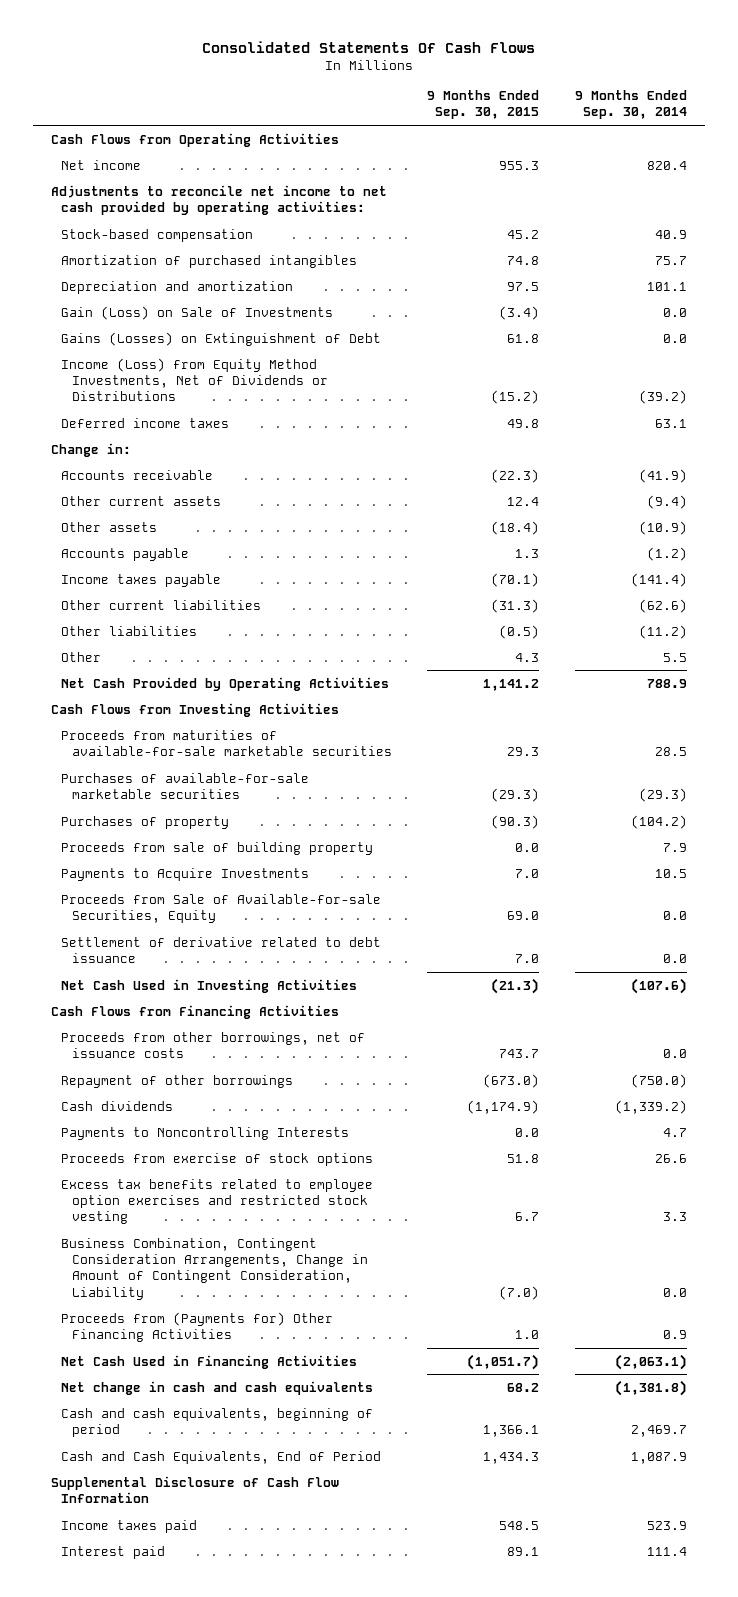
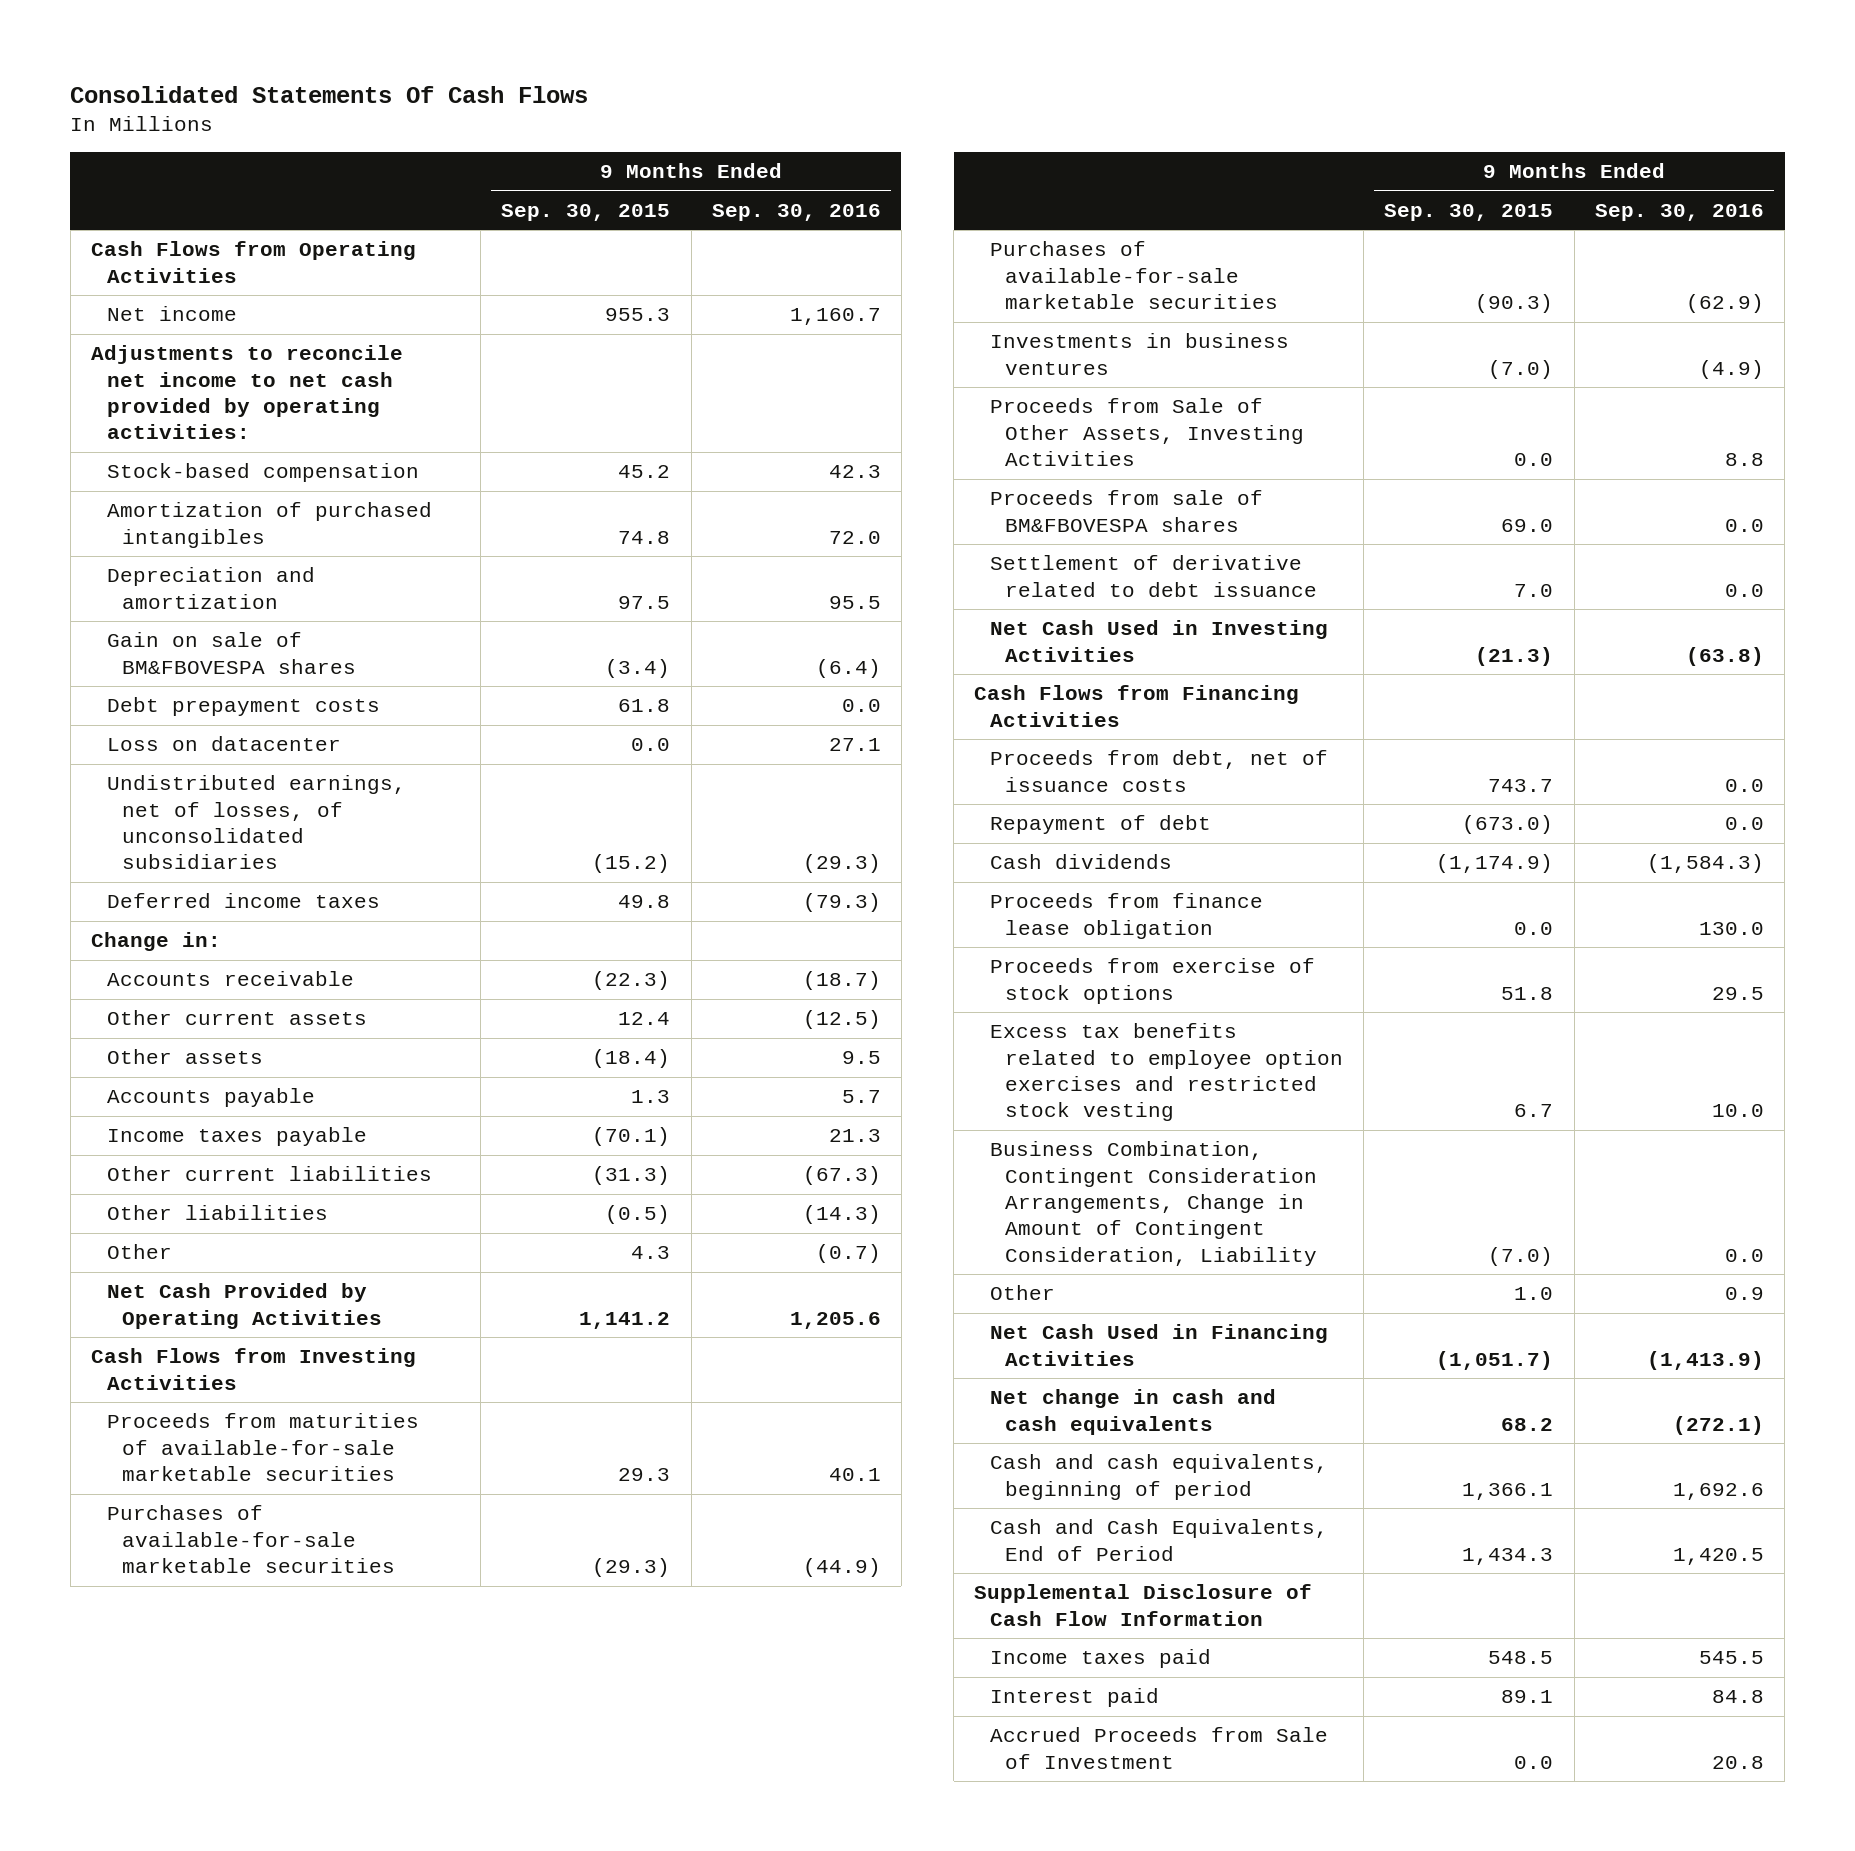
[574,90,687,120] 9 Months Ended Sep. 30, 2014 -> none
none -> [711,203,881,221] Sep. 30, 2016
[61,305,334,320] Gain (Loss) on Sale of Investments -> [106,632,356,674] Gain on sale of BM&FBOVESPA shares
[61,331,382,346] Gains (Losses) on Extinguishment of Debt -> [106,697,380,717] Debt prepayment costs
none -> [106,736,341,752] Loss on datacenter
[61,357,329,402] Income (Loss) from Equity Method Investments, Net of Dividends or Distributions -> [106,775,406,870] Undistributed earnings, net of losses, of unconsolidated subsidiaries
[61,841,374,855] Proceeds from sale of building property -> none
[61,867,310,881] Payments to Acquire Investments -> none
[61,815,230,829] Purchases of property -> [989,241,1279,310] Purchases of available-for-sale marketable securities
none -> [989,333,1289,375] Investments in business ventures
none -> [989,398,1305,467] Proceeds from Sale of Other Assets, Investing Activities
[61,893,382,923] Proceeds from Sale of Available-for-sale Securities, Equity -> [989,490,1263,532] Proceeds from sale of BM&FBOVESPA shares
[61,1031,366,1058] Proceeds from other borrowings, net of issuance costs -> [989,750,1328,792] Proceeds from debt, net of issuance costs
[61,1074,294,1088] Repayment of other borrowings -> [989,815,1211,835] Repayment of debt
[61,1126,350,1140] Payments to Noncontrolling Interests -> none
none -> [989,893,1263,939] Proceeds from finance lease obligation
[61,1311,334,1342] Proceeds from (Payments for) Other Financing Activities -> [989,1285,1055,1301] Other
none -> [989,1727,1328,1769] Accrued Proceeds from Sale of Investment

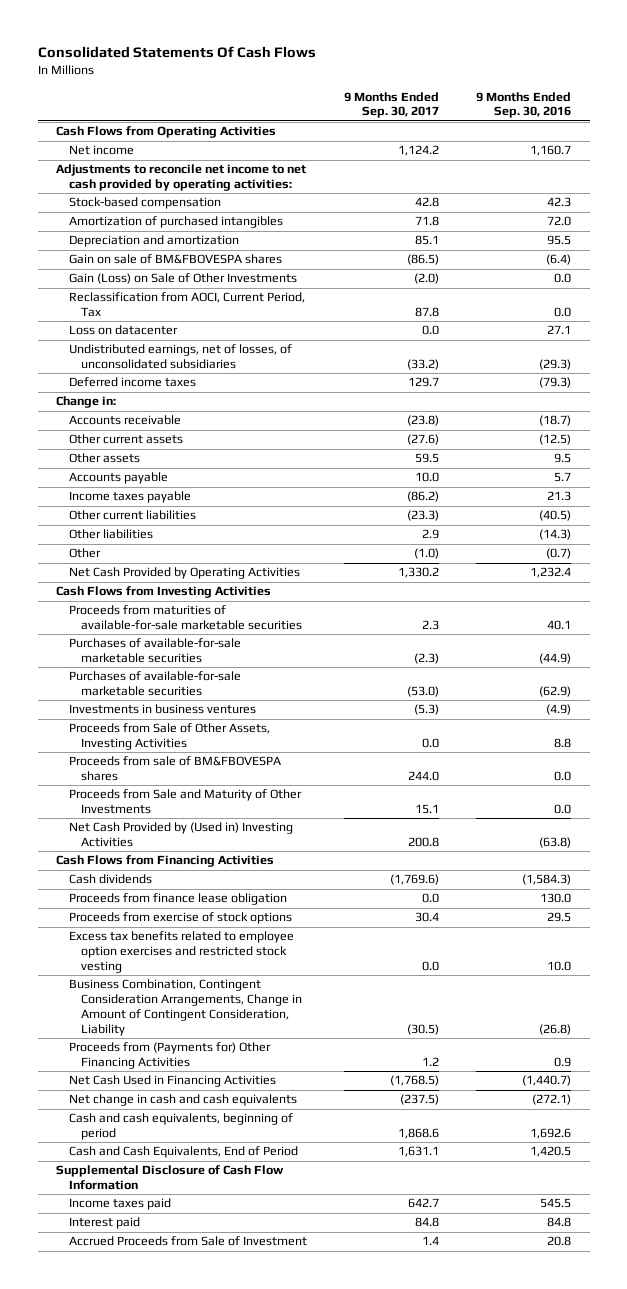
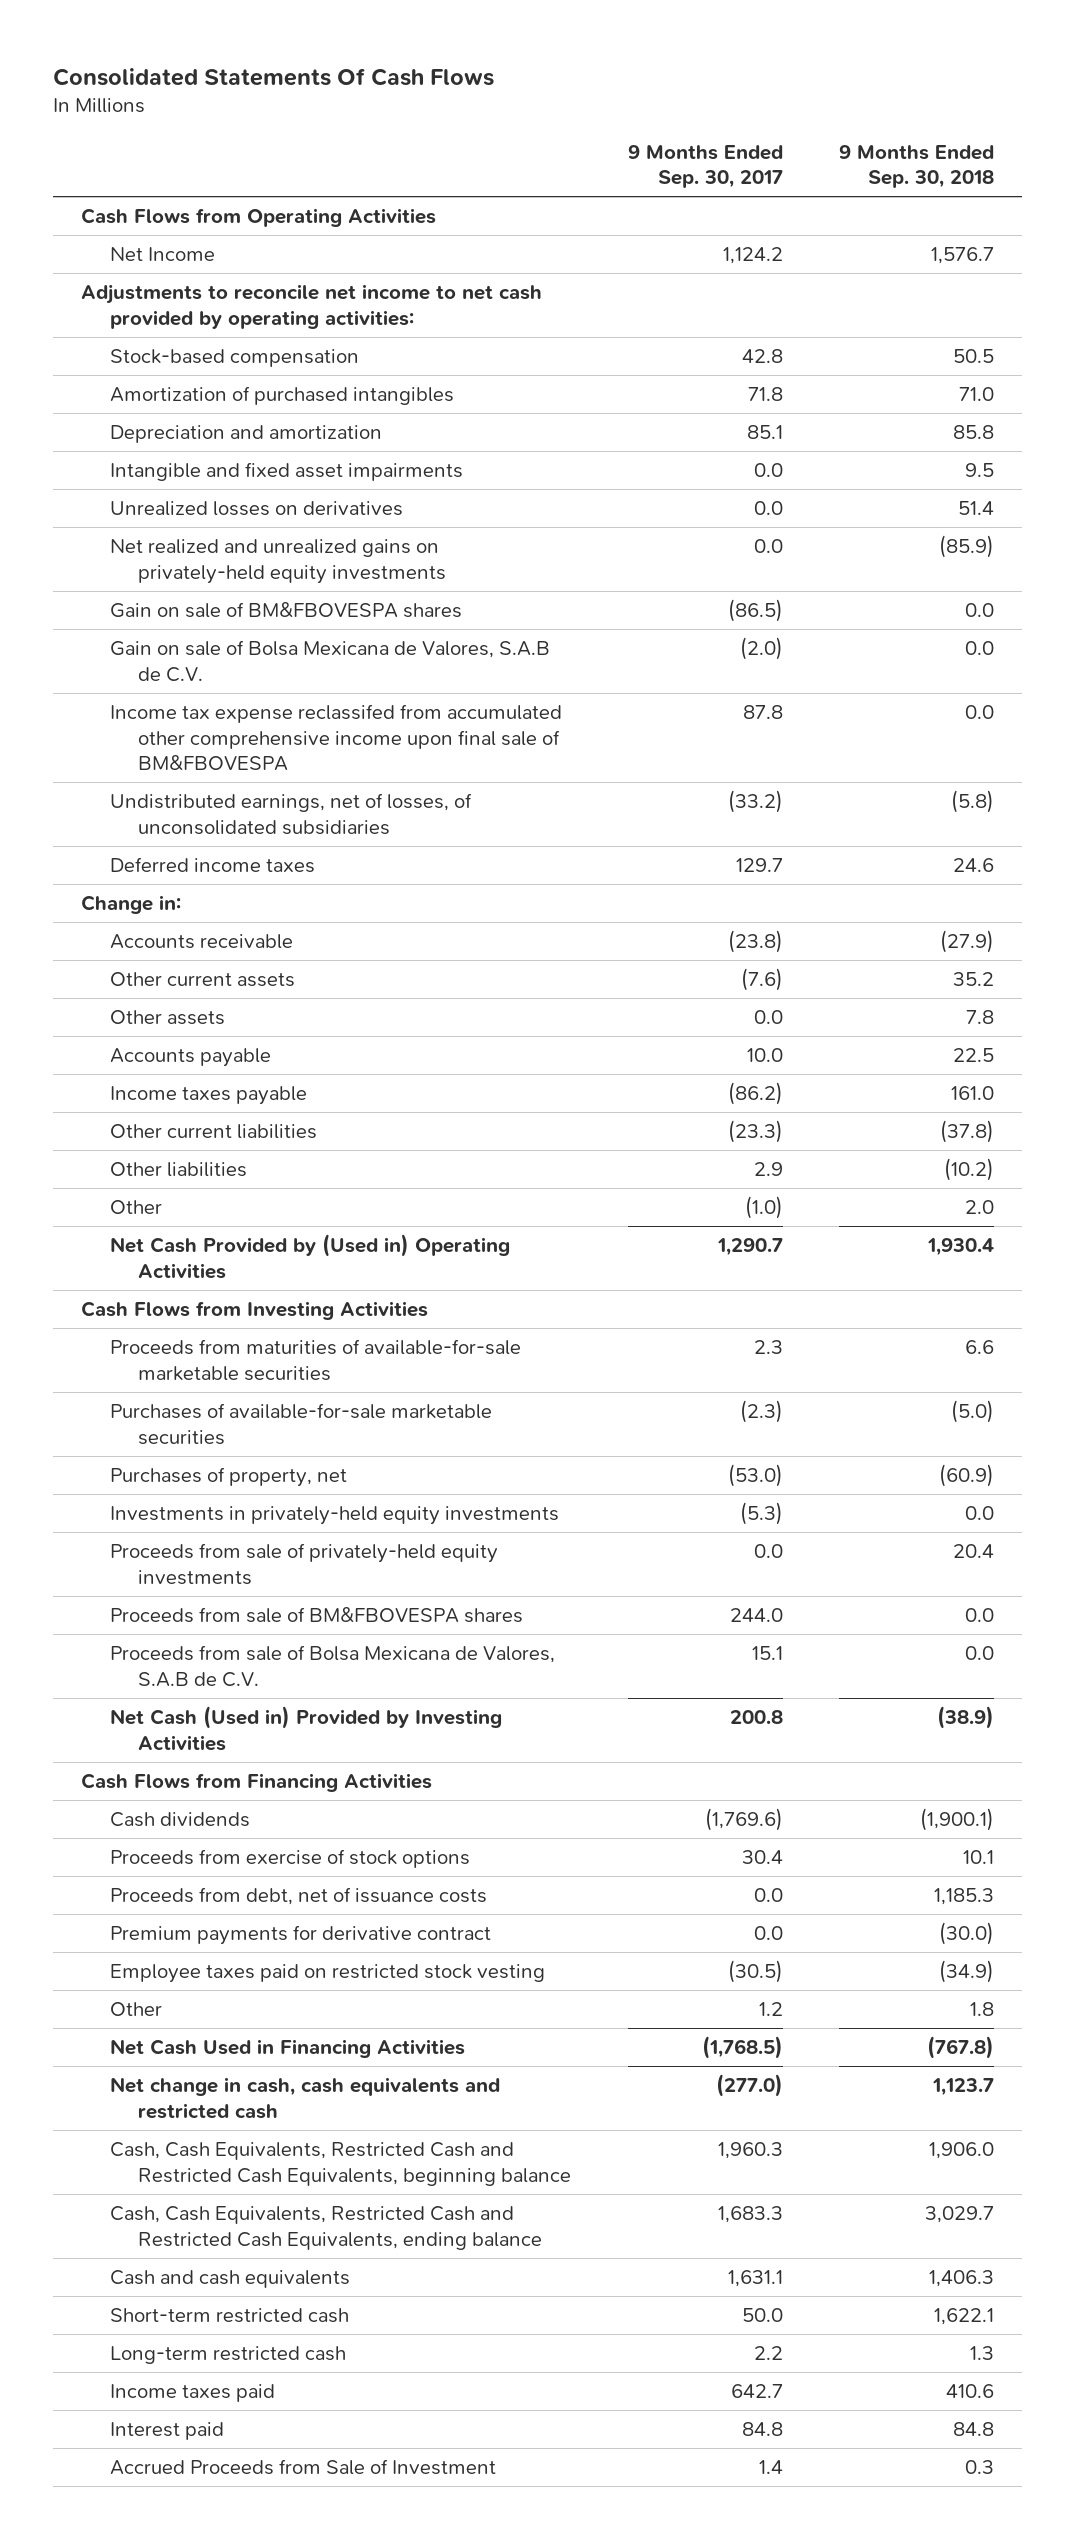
[476,91,572,119] 9 Months Ended Sep. 30, 2016 -> none
none -> [838,144,994,189] 9 Months Ended Sep. 30, 2018
[68,145,134,156] Net income -> [109,246,215,261] Net Income
none -> [109,461,463,481] Intangible and fixed asset impairments
none -> [109,500,403,516] Unrealized losses on derivatives
none -> [109,538,447,584] Net realized and unrealized gains on privately-held equity investments
[68,325,178,336] Loss on datacenter -> none
[68,273,297,285] Gain (Loss) on Sale of Other Investments -> [109,639,550,682] Gain on sale of Bolsa Mexicana de Valores, S.A.B de C.V.
[68,292,305,318] Reclassification from AOCI, Current Period, Tax -> [109,703,562,772] Income tax expense reclassifed from accumulated other comprehensive income upon final sale of BM&FBOVESPA
[407,434,440,446] (27.6) -> [740,967,783,991] (7.6)
[415,453,440,464] 59.5 -> [753,1009,783,1024] 0.0
[68,567,300,580] Net Cash Provided by Operating Activities -> [109,1233,510,1279] Net Cash Provided by (Used in) Operating Activities
[398,567,440,579] 1,330.2 -> [716,1237,783,1256] 1,290.7
[68,723,270,751] Proceeds from Sale of Other Assets, Investing Activities -> none
[68,671,241,697] Purchases of available-for-sale marketable securities -> [109,1466,347,1487] Purchases of property, net
[68,704,256,715] Investments in business ventures -> [109,1505,559,1525] Investments in privately-held equity investments
none -> [109,1542,498,1585] Proceeds from sale of privately-held equity investments
[68,789,302,815] Proceeds from Sale and Maturity of Other Investments -> [109,1644,555,1687] Proceeds from sale of Bolsa Mexicana de Valores, S.A.B de C.V.
[68,822,293,848] Net Cash Provided by (Used in) Investing Activities -> [109,1705,502,1751] Net Cash (Used in) Provided by Investing Activities
[68,893,287,906] Proceeds from finance lease obligation -> none
[68,931,294,974] Excess tax benefits related to employee option exercises and restricted stock vesting -> none
[68,979,303,1037] Business Combination, Contingent Consideration Arrangements, Change in Amount of Contingent Consideration, Liability -> none
none -> [109,1886,487,1905] Proceeds from debt, net of issuance costs
none -> [109,1924,491,1945] Premium payments for derivative contract
none -> [109,1963,545,1983] Employee taxes paid on restricted stock vesting
[68,1042,271,1070] Proceeds from (Payments for) Other Financing Activities -> [109,2001,162,2016] Other
[68,1146,298,1159] Cash and Cash Equivalents, End of Period -> none
[56,1165,285,1191] Supplemental Disclosure of Cash Flow Information -> none
[68,1094,297,1107] Net change in cash and cash equivalents -> [109,2076,500,2119] Net change in cash, cash equivalents and restricted cash
[400,1094,440,1106] (237.5) -> [715,2073,783,2097] (277.0)
none -> [109,2141,572,2186] Cash, Cash Equivalents, Restricted Cash and Restricted Cash Equivalents, beginning balance
none -> [109,2205,543,2250] Cash, Cash Equivalents, Restricted Cash and Restricted Cash Equivalents, ending balance
[68,1113,293,1141] Cash and cash equivalents, beginning of period -> [109,2269,350,2288] Cash and cash equivalents
[398,1128,440,1140] 1,868.6 -> [727,2269,783,2287] 1,631.1
none -> [109,2307,349,2323] Short-term restricted cash
none -> [109,2345,346,2364] Long-term restricted cash

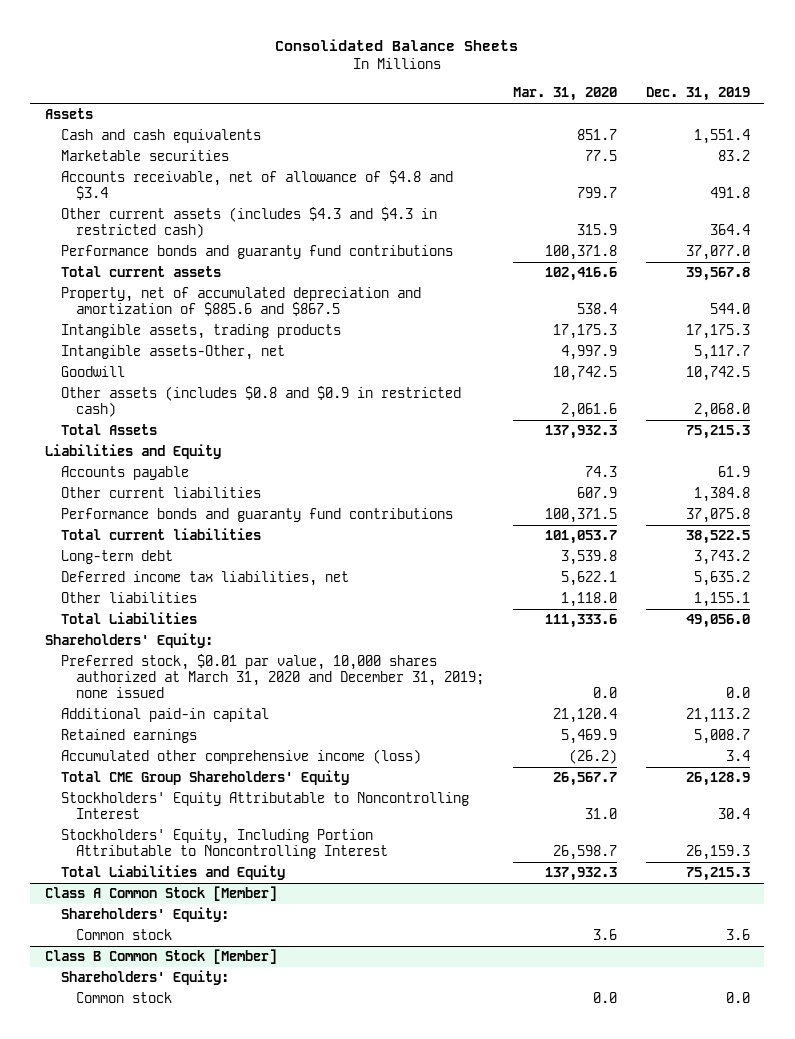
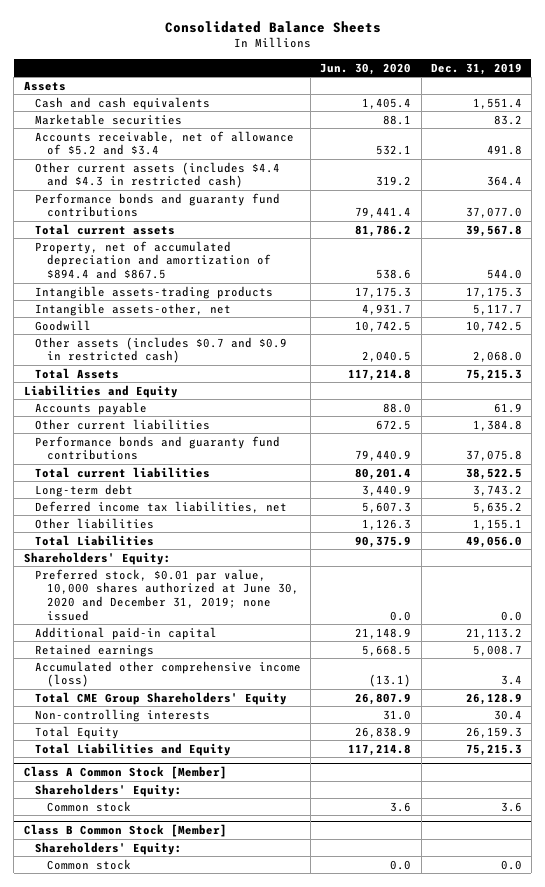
[513,87,618,102] Mar. 31, 2020 -> none
none -> [320,62,412,75] Jun. 30, 2020
[60,170,453,201] Accounts receivable, net of allowance of $4.8 and $3.4 -> [35,130,295,156] Accounts receivable, net of allowance of $5.2 and $3.4
[60,207,437,239] Other current assets (includes $4.3 and $4.3 in restricted cash) -> [35,161,281,189] Other current assets (includes $4.4 and $4.3 in restricted cash)
[60,287,421,317] Property, net of accumulated depreciation and amortization of $885.6 and $867.5 -> [35,240,271,280] Property, net of accumulated depreciation and amortization of $894.4 and $867.5
[60,324,341,340] Intangible assets, trading products -> [35,285,274,299] Intangible assets-trading products
[60,345,285,361] Intangible assets-Other, net -> [35,302,232,316] Intangible assets-other, net
[60,386,461,418] Other assets (includes $0.8 and $0.9 in restricted cash) -> [35,336,288,364] Other assets (includes $0.7 and $0.9 in restricted cash)
[60,654,485,699] Preferred stock, $0.01 par value, 10,000 shares authorized at March 31, 2020 and December 31, 2019; none issued -> [35,568,299,621] Preferred stock, $0.01 par value, 10,000 shares authorized at June 30, 2020 and December 31, 2019; none issued
[60,792,469,820] Stockholders' Equity Attributable to Noncontrolling Interest -> [35,708,211,722] Non-controlling interests
[60,829,389,860] Stockholders' Equity, Including Portion Attributable to Noncontrolling Interest -> [35,725,120,739] Total Equity

